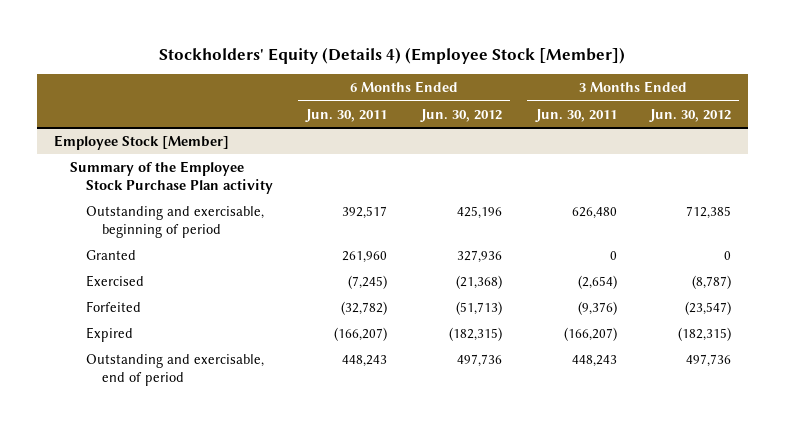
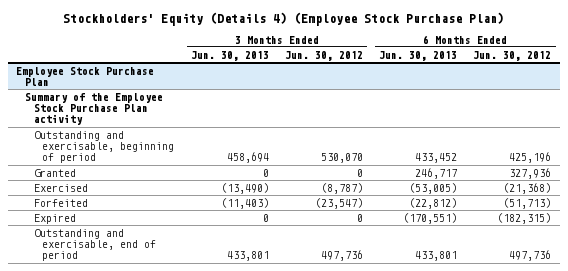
[159,46,626,64] Stockholders' Equity (Details 4) (Employee Stock [Member]) -> [62,11,504,26] Stockholders' Equity (Details 4) (Employee Stock Purchase Plan)
[305,108,388,122] Jun. 30, 2011 -> none
[534,108,617,122] Jun. 30, 2011 -> none
none -> [190,50,269,61] Jun. 30, 2013
none -> [379,50,458,61] Jun. 30, 2013
[53,134,229,150] Employee Stock [Member] -> none
none -> [16,66,155,87] Employee Stock Purchase Plan
[686,205,732,219] 712,385 -> [320,153,363,164] 530,070
[678,326,732,341] (182,315) -> [356,213,363,222] 0

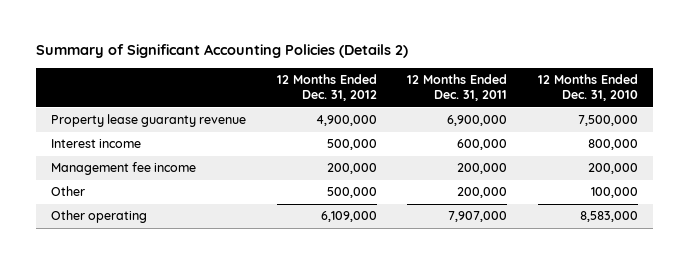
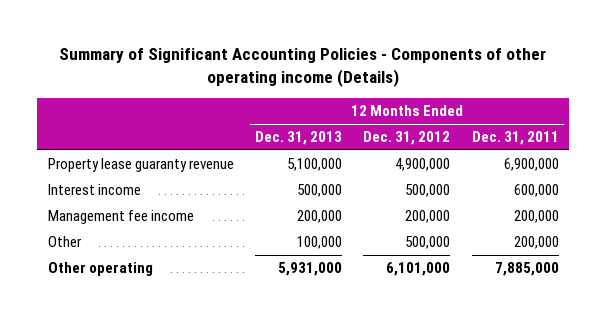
[35,44,408,59] Summary of Significant Accounting Policies (Details 2) -> [59,48,547,88] Summary of Significant Accounting Policies - Components of other operating income (Details)
[538,74,639,102] 12 Months Ended Dec. 31, 2010 -> none
none -> [255,131,343,146] Dec. 31, 2013
[320,211,377,223] 6,109,000 -> [386,262,451,277] 6,101,000
[448,211,508,223] 7,907,000 -> [494,262,559,277] 7,885,000

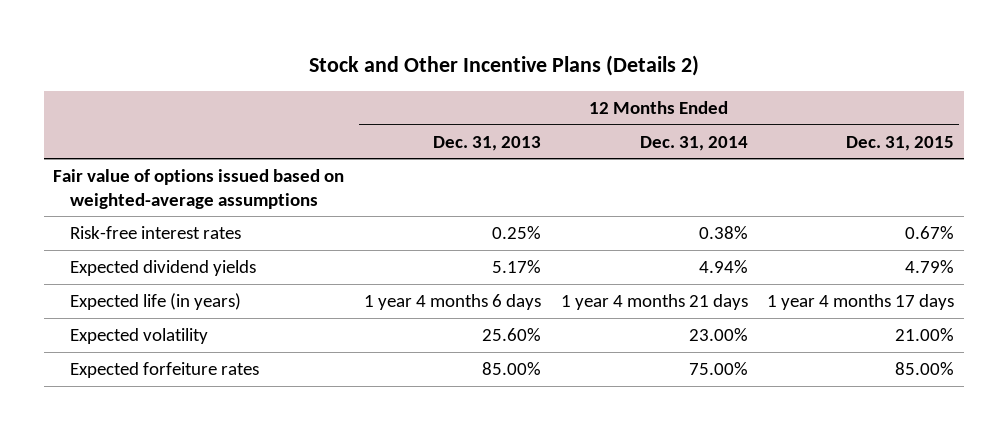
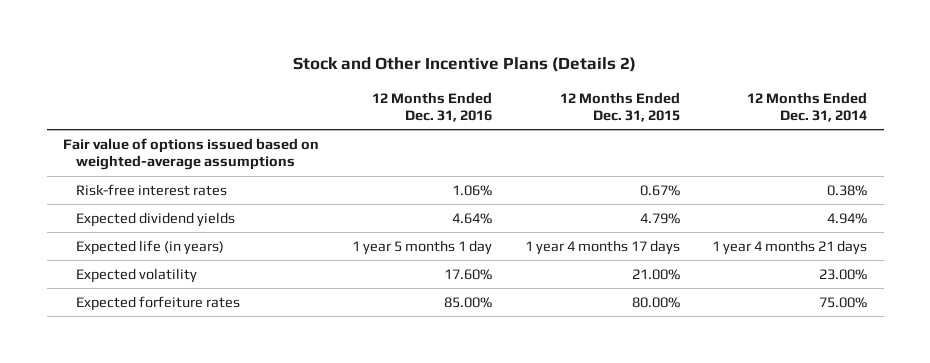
[432,135,541,151] Dec. 31, 2013 -> none
none -> [371,91,492,123] 12 Months Ended Dec. 31, 2016
[895,361,955,375] 85.00% -> [631,296,680,308] 80.00%

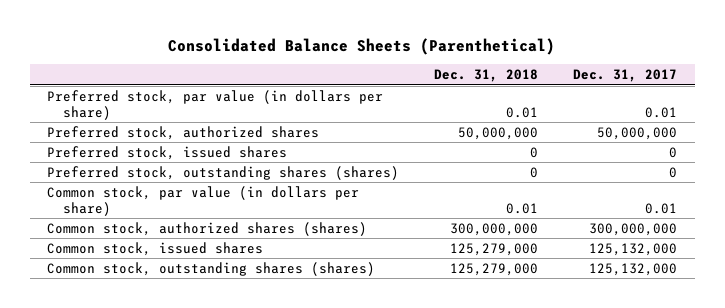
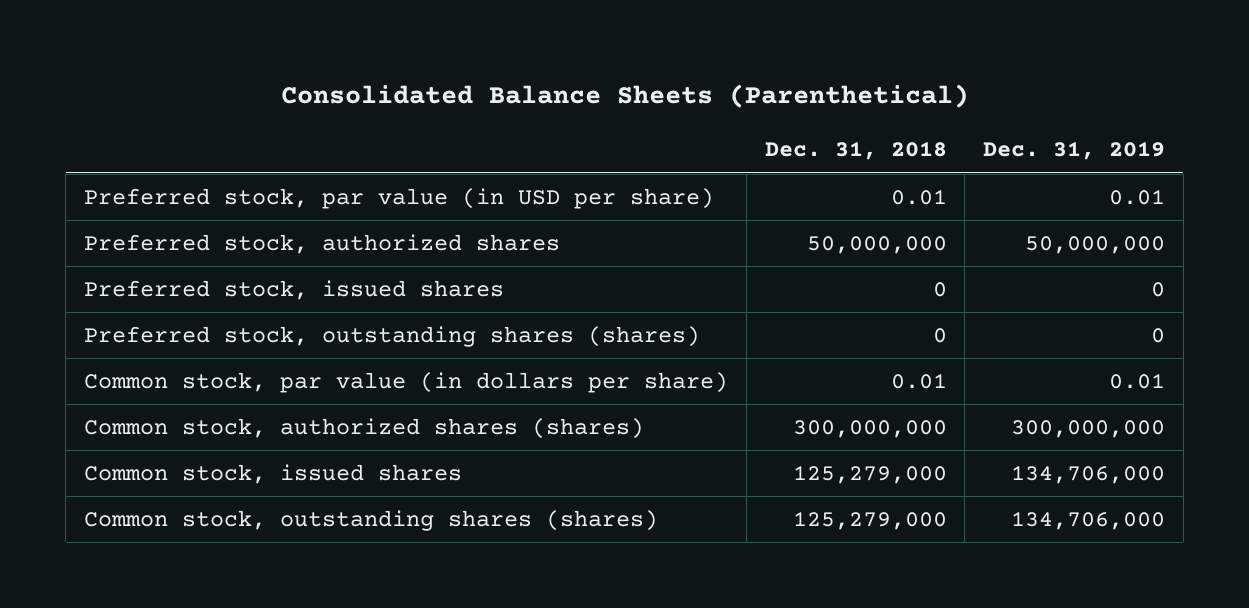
[573,69,678,83] Dec. 31, 2017 -> none
none -> [983,141,1166,161] Dec. 31, 2019
[47,89,384,120] Preferred stock, par value (in dollars per share) -> [84,188,715,210] Preferred stock, par value (in USD per share)

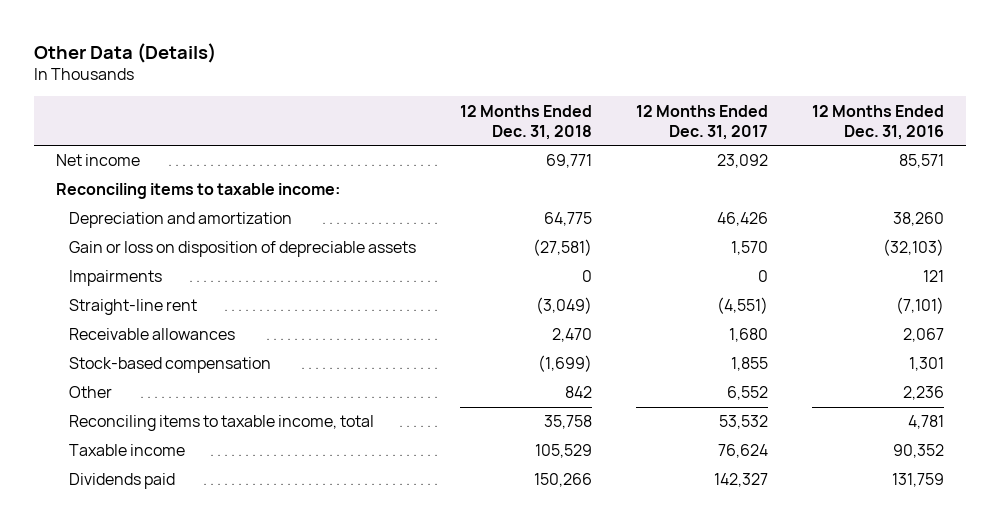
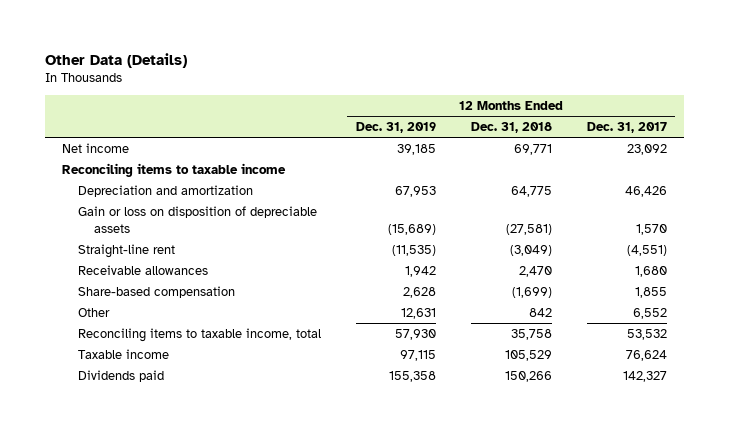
[812,104,945,140] 12 Months Ended Dec. 31, 2016 -> none
none -> [355,122,436,134] Dec. 31, 2019
[55,183,340,200] Reconciling items to taxable income: -> [62,162,287,177] Reconciling items to taxable income
[68,270,162,287] Impairments -> none
[68,357,271,374] Stock-based compensation -> [78,285,236,298] Share-based compensation

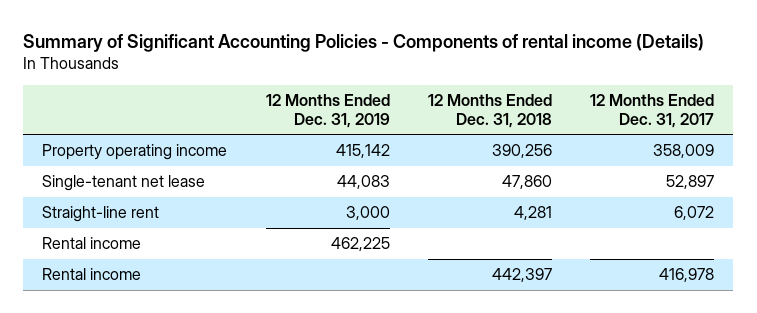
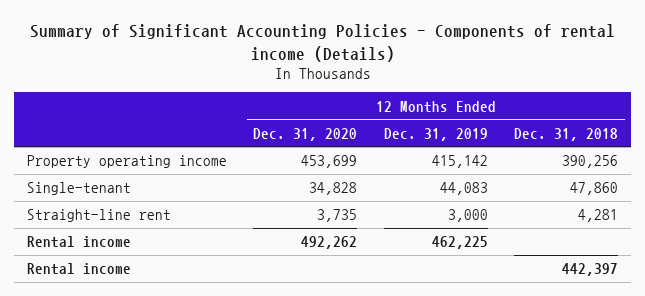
[590,94,715,128] 12 Months Ended Dec. 31, 2017 -> none
none -> [253,127,358,141] Dec. 31, 2020
[42,175,206,192] Single-tenant net lease -> [27,182,132,196] Single-tenant

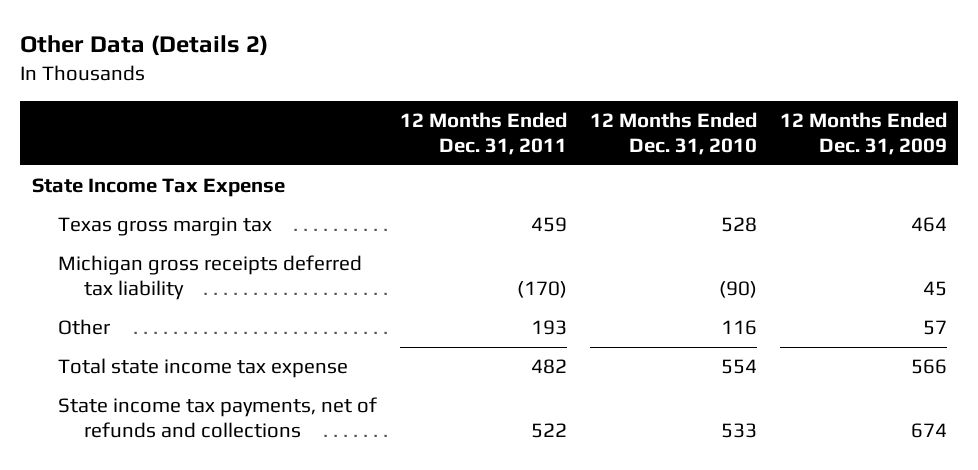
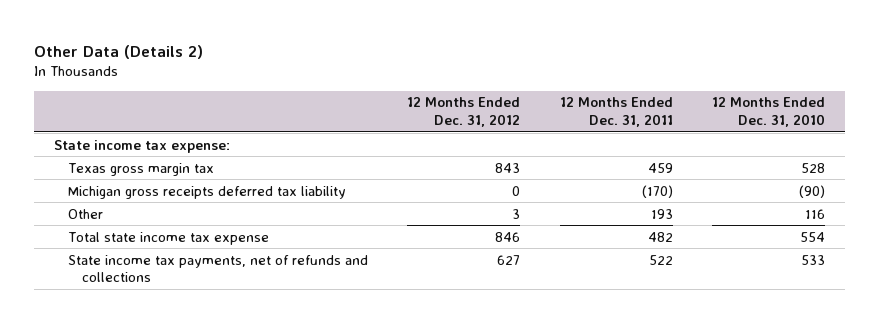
[779,112,947,156] 12 Months Ended Dec. 31, 2009 -> none
none -> [407,97,521,127] 12 Months Ended Dec. 31, 2012
[31,178,285,198] State Income Tax Expense -> [54,139,231,153] State income tax expense:

